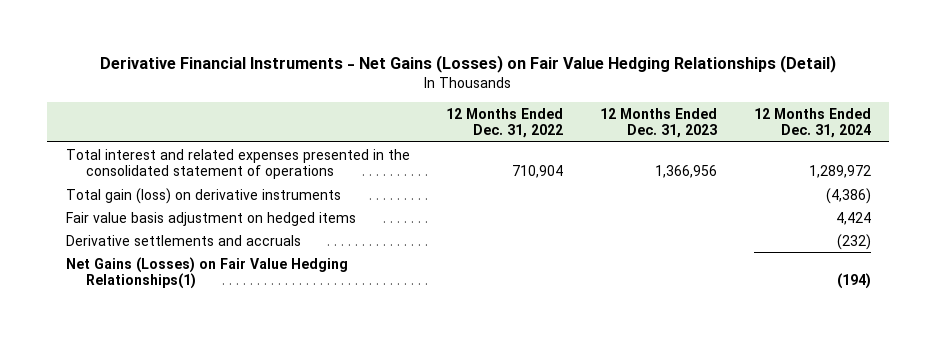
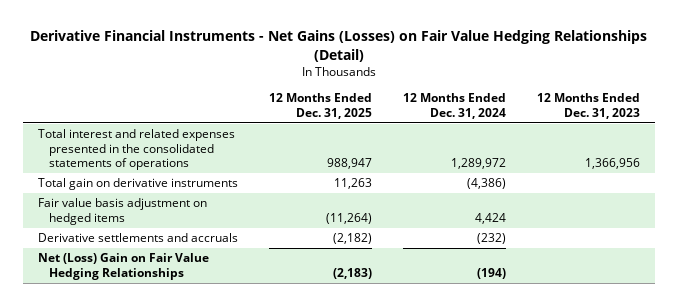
[446,107,564,139] 12 Months Ended Dec. 31, 2022 -> none
none -> [269,93,373,119] 12 Months Ended Dec. 31, 2025
[65,148,410,180] Total interest and related expenses presented in the consolidated statement of operations -> [38,129,236,171] Total interest and related expenses presented in the consolidated statements of operations
[65,187,341,204] Total gain (loss) on derivative instruments -> [38,178,239,191] Total gain on derivative instruments
[65,256,348,290] Net Gains (Losses) on Fair Value Hedging Relationships(1) -> [38,253,210,280] Net (Loss) Gain on Fair Value Hedging Relationships

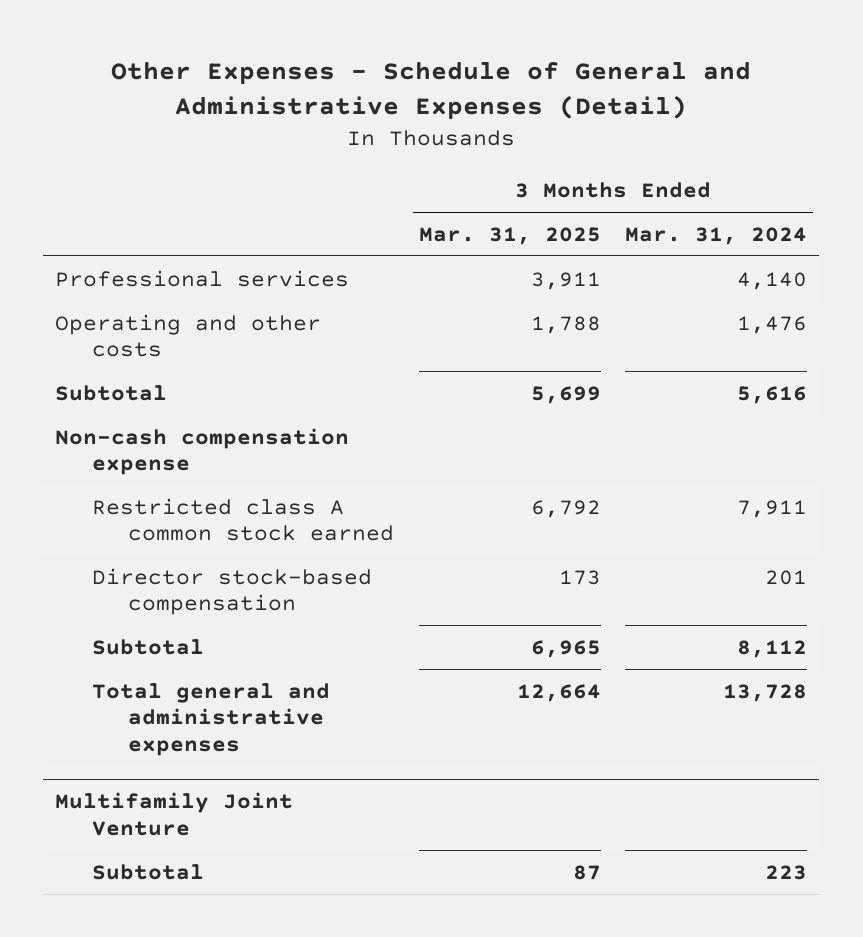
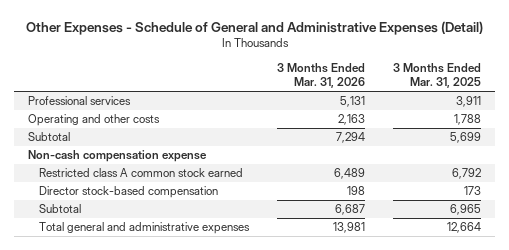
[625,226,808,245] Mar. 31, 2024 -> none
none -> [277,63,366,89] 3 Months Ended Mar. 31, 2026
[55,791,294,836] Multifamily Joint Venture -> none
[91,863,204,880] Subtotal -> none

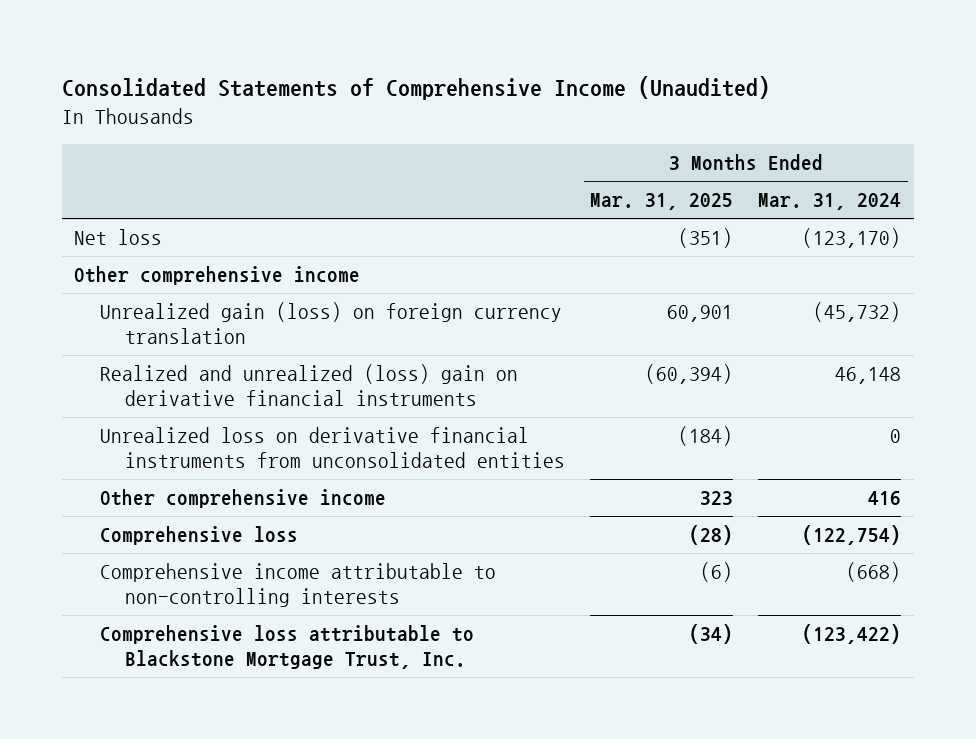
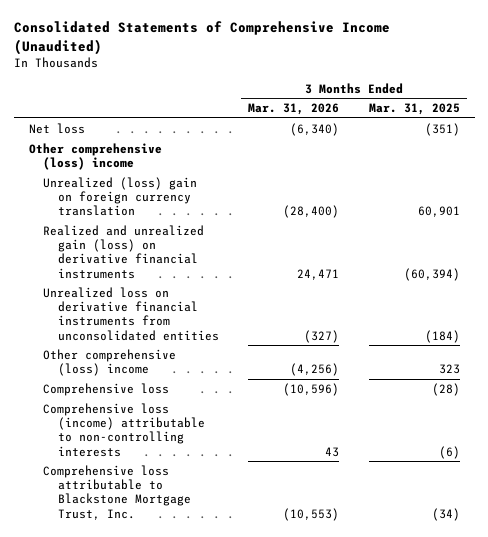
[758,193,902,211] Mar. 31, 2024 -> none
none -> [248,103,340,116] Mar. 31, 2026
[74,266,361,286] Other comprehensive income -> [28,143,162,171] Other comprehensive (loss) income
[99,302,562,344] Unrealized gain (loss) on foreign currency translation -> [43,177,198,217] Unrealized (loss) gain on foreign currency translation
[99,364,518,406] Realized and unrealized (loss) gain on derivative financial instruments -> [43,225,205,279] Realized and unrealized gain (loss) on derivative financial instruments
[99,489,386,509] Other comprehensive income -> [43,349,177,377] Other comprehensive (loss) income
[99,563,496,607] Comprehensive income attributable to non-controlling interests -> [43,403,205,457] Comprehensive loss (income) attributable to non-controlling interests

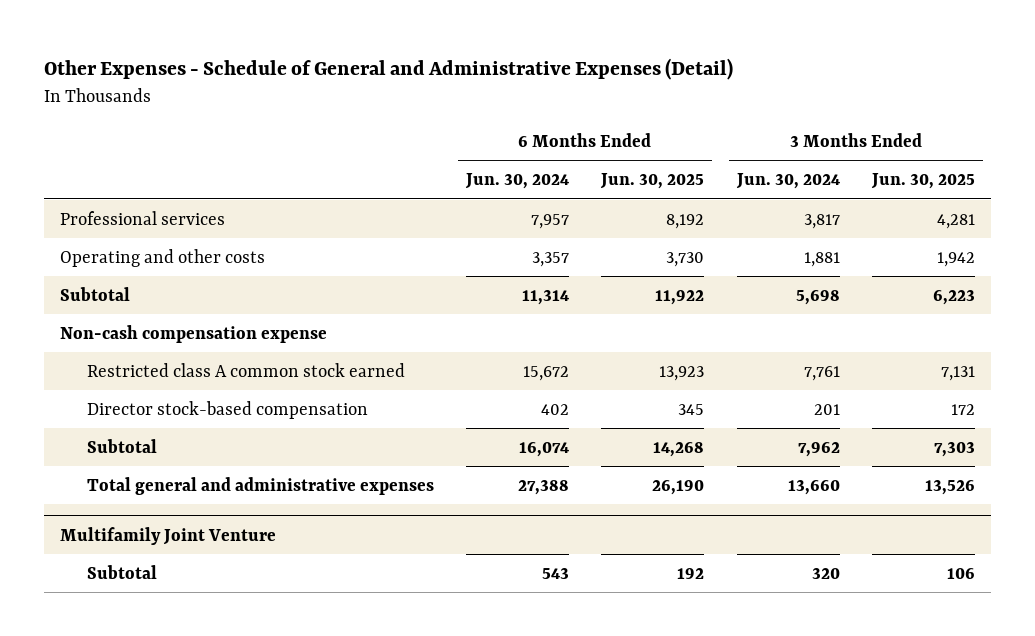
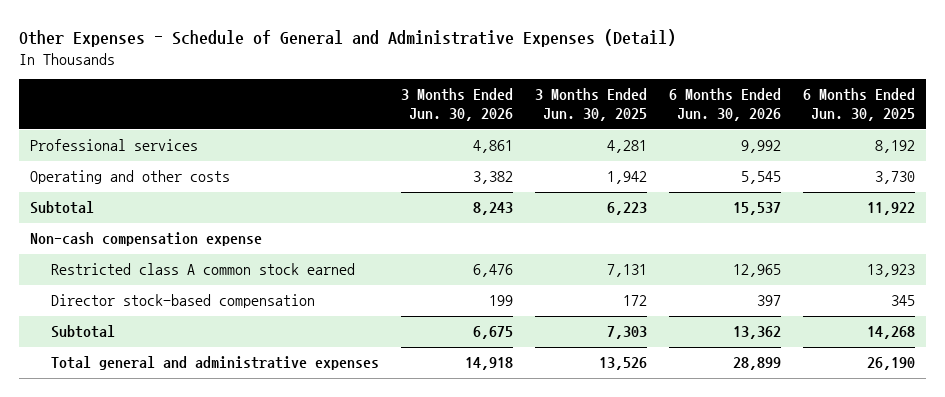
[464,173,569,190] Jun. 30, 2024 -> none
[735,173,840,190] Jun. 30, 2024 -> none
none -> [401,88,514,122] 3 Months Ended Jun. 30, 2026
none -> [669,88,782,122] 6 Months Ended Jun. 30, 2026
[60,526,277,545] Multifamily Joint Venture -> none
[86,564,157,579] Subtotal -> none

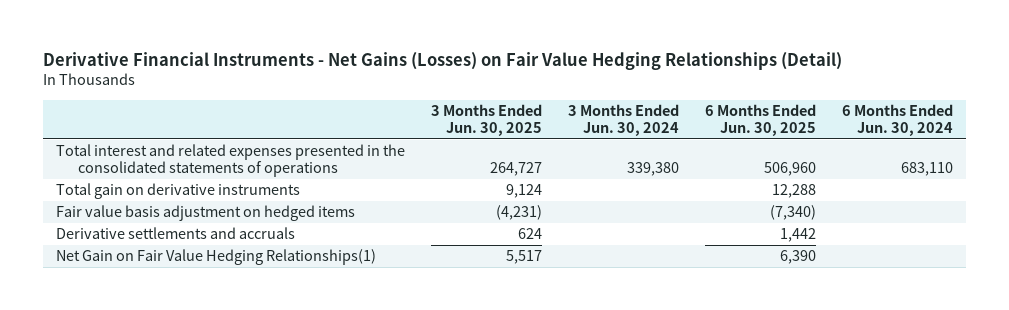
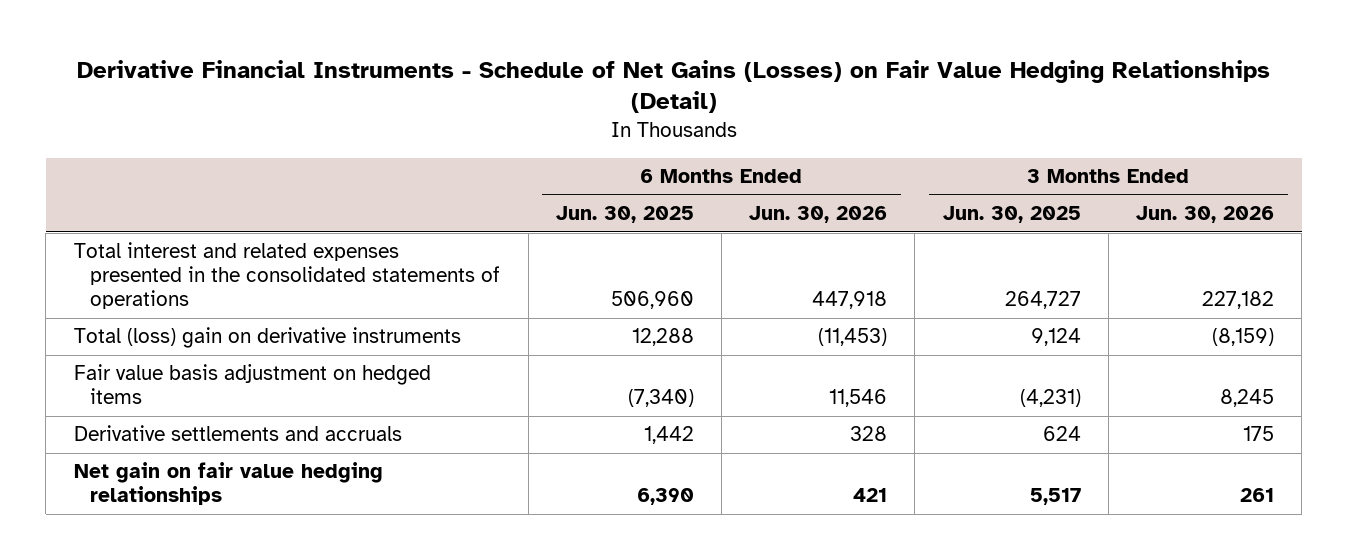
[43,51,843,70] Derivative Financial Instruments - Net Gains (Losses) on Fair Value Hedging Relationships (Detail) -> [76,59,1270,114] Derivative Financial Instruments - Schedule of Net Gains (Losses) on Fair Value Hedging Relationships (Detail)
[568,104,680,137] 3 Months Ended Jun. 30, 2024 -> none
[842,104,954,137] 6 Months Ended Jun. 30, 2024 -> none
none -> [749,206,888,224] Jun. 30, 2026
none -> [1135,206,1274,224] Jun. 30, 2026
[56,183,301,200] Total gain on derivative instruments -> [73,327,461,349] Total (loss) gain on derivative instruments
[56,249,377,266] Net Gain on Fair Value Hedging Relationships(1) -> [73,462,383,506] Net gain on fair value hedging relationships

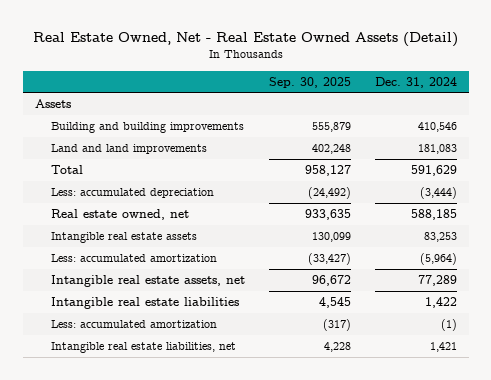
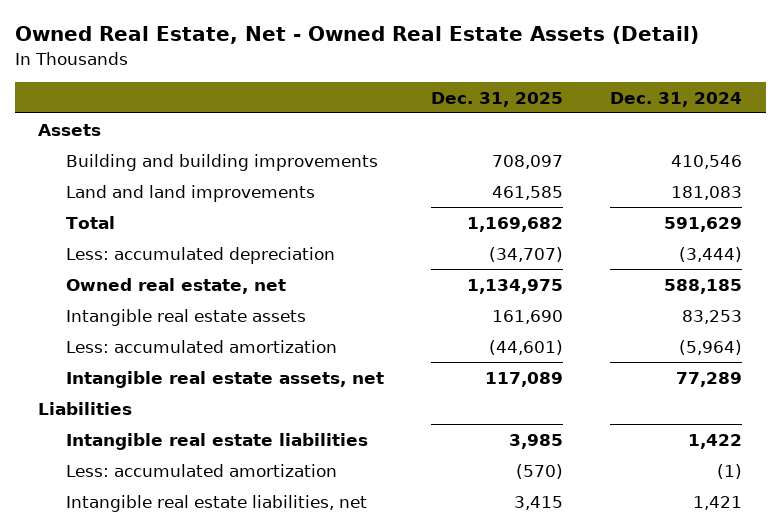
[32,31,458,47] Real Estate Owned, Net - Real Estate Owned Assets (Detail) -> [14,26,699,45] Owned Real Estate, Net - Owned Real Estate Assets (Detail)
[269,76,352,88] Sep. 30, 2025 -> none
none -> [430,91,563,107] Dec. 31, 2025
[51,208,190,220] Real estate owned, net -> [65,277,286,294] Owned real estate, net
none -> [38,401,133,415] Liabilities

